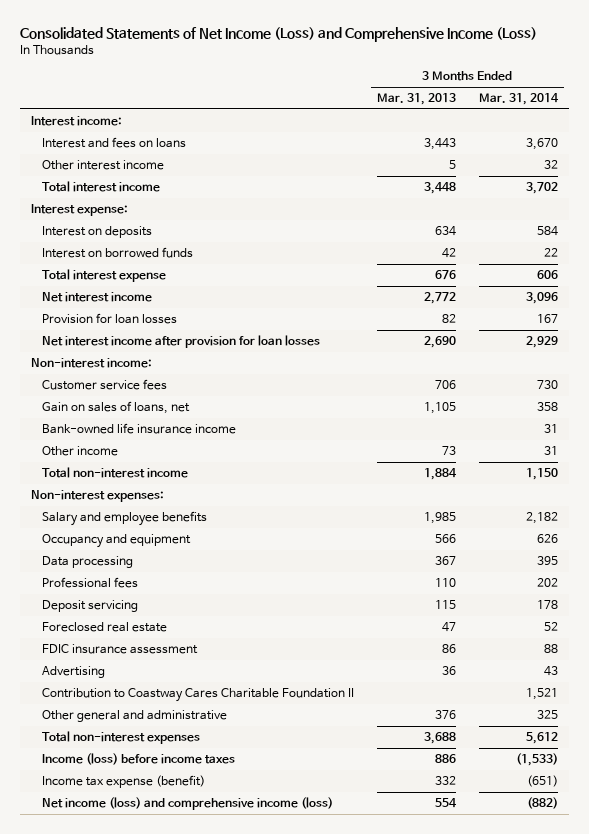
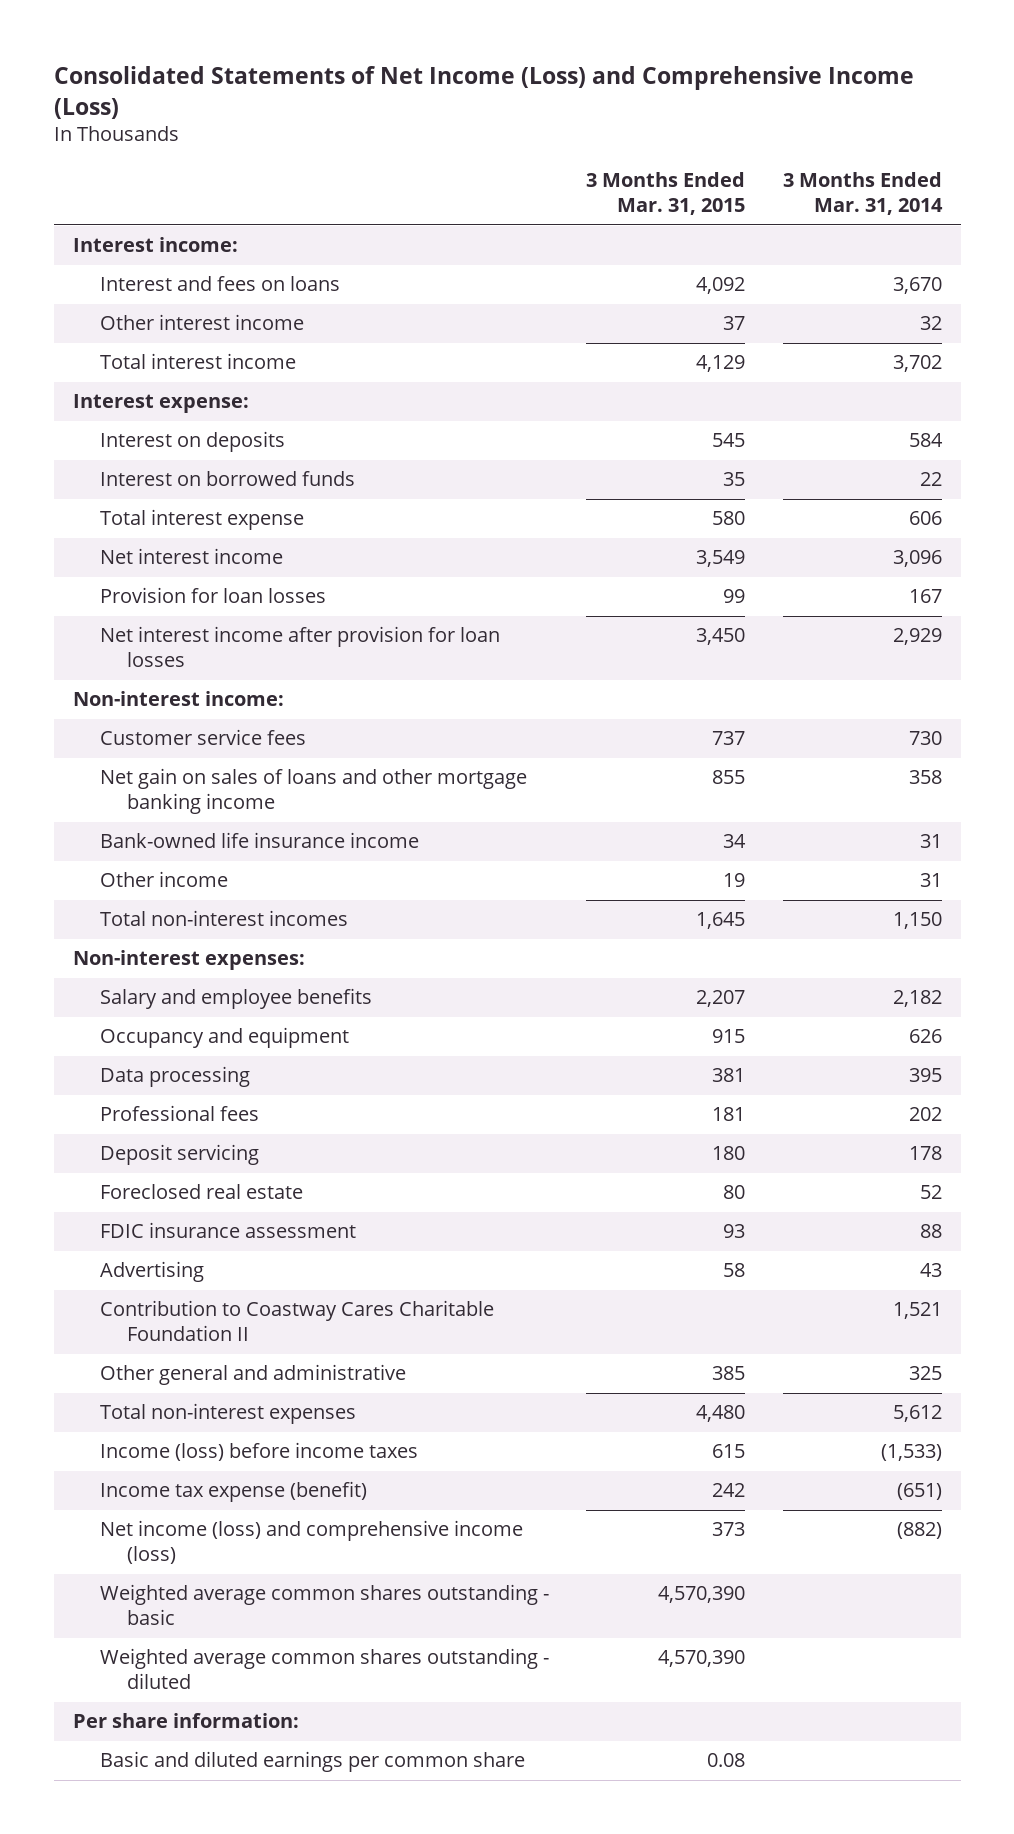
[376,93,456,106] Mar. 31, 2013 -> none
none -> [586,172,746,216] 3 Months Ended Mar. 31, 2015
[41,401,190,415] Gain on sales of loans, net -> [99,768,527,815] Net gain on sales of loans and other mortgage banking income
[41,467,188,479] Total non-interest income -> [99,910,348,927] Total non-interest incomes
none -> [99,1584,549,1626] Weighted average common shares outstanding - basic
none -> [99,1648,549,1690] Weighted average common shares outstanding - diluted
none -> [72,1713,299,1729] Per share information:
none -> [99,1751,525,1773] Basic and diluted earnings per common share

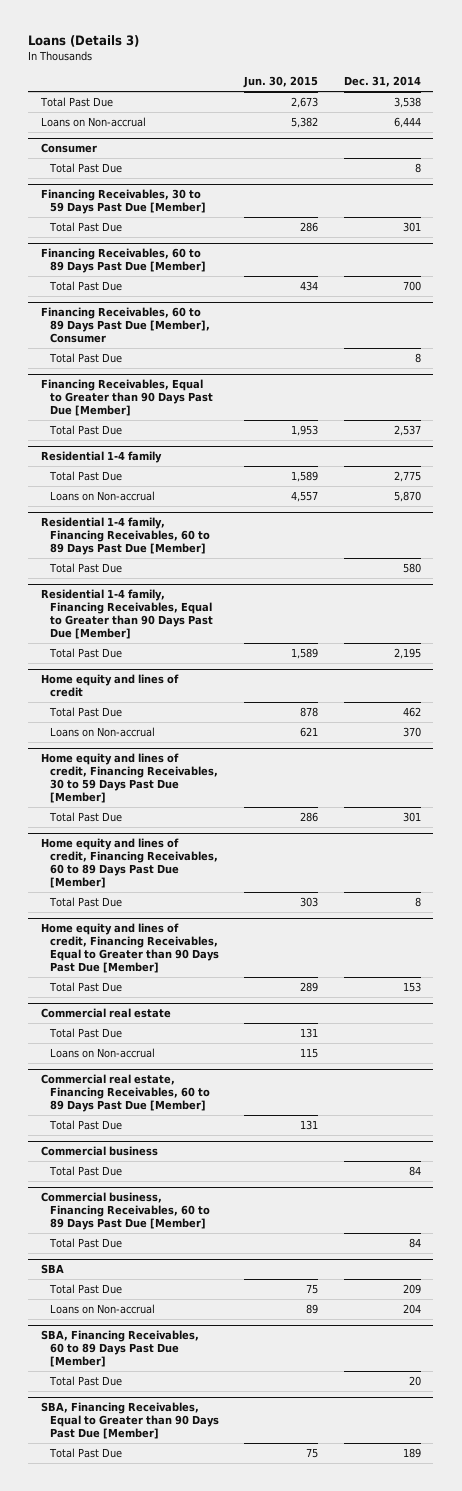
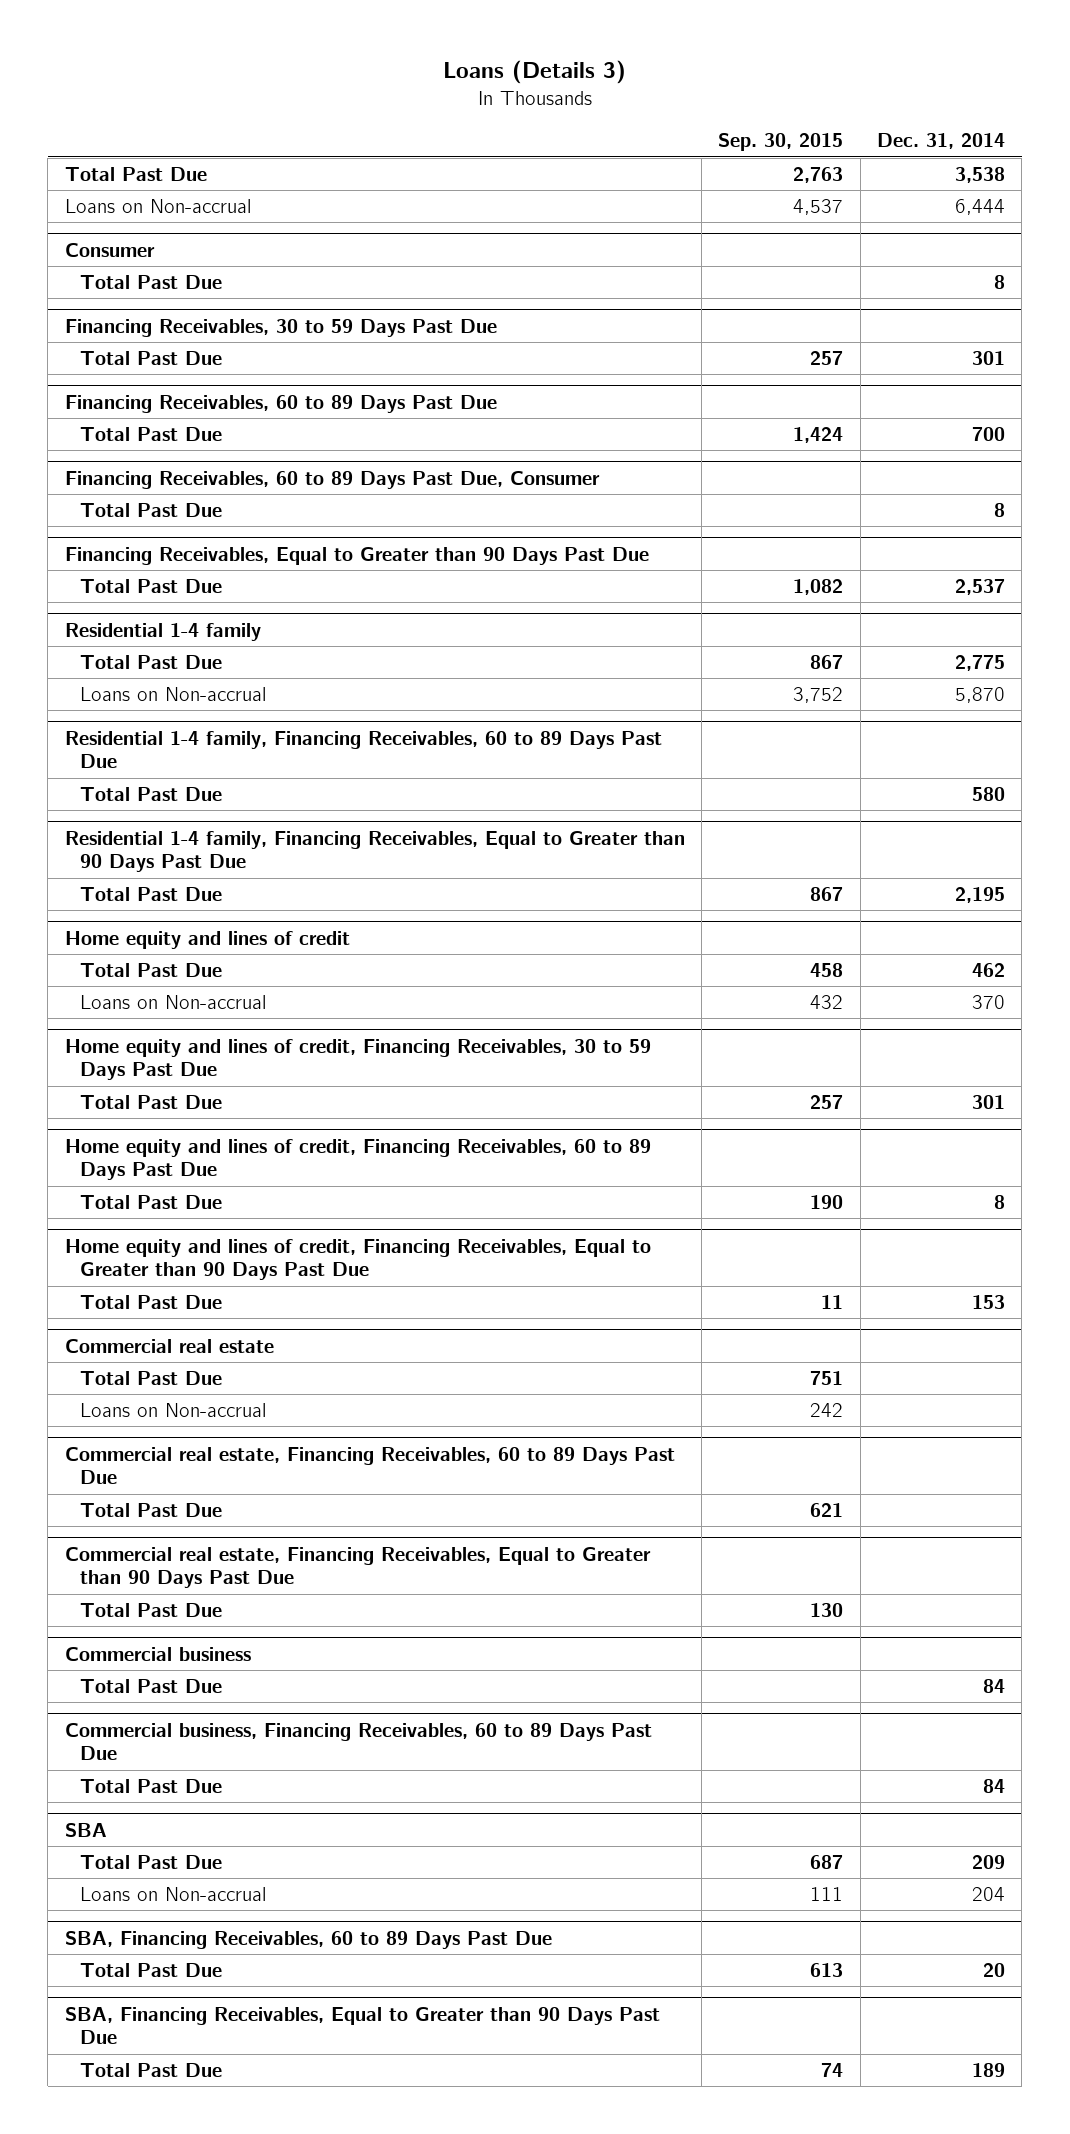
[243,76,319,89] Jun. 30, 2015 -> none
none -> [718,133,844,152] Sep. 30, 2015
[41,189,206,215] Financing Receivables, 30 to 59 Days Past Due [Member] -> [64,318,497,337] Financing Receivables, 30 to 59 Days Past Due
[41,248,206,274] Financing Receivables, 60 to 89 Days Past Due [Member] -> [64,394,497,413] Financing Receivables, 60 to 89 Days Past Due
[41,307,210,344] Financing Receivables, 60 to 89 Days Past Due [Member], Consumer -> [64,470,600,489] Financing Receivables, 60 to 89 Days Past Due, Consumer
[41,379,213,417] Financing Receivables, Equal to Greater than 90 Days Past Due [Member] -> [64,546,649,565] Financing Receivables, Equal to Greater than 90 Days Past Due
[41,517,210,556] Residential 1-4 family, Financing Receivables, 60 to 89 Days Past Due [Member] -> [64,730,662,769] Residential 1-4 family, Financing Receivables, 60 to 89 Days Past Due
[41,589,213,639] Residential 1-4 family, Financing Receivables, Equal to Greater than 90 Days Past Due [Member] -> [64,830,685,873] Residential 1-4 family, Financing Receivables, Equal to Greater than 90 Days Past Due
[41,753,218,803] Home equity and lines of credit, Financing Receivables, 30 to 59 Days Past Due [Member] -> [64,1038,651,1081] Home equity and lines of credit, Financing Receivables, 30 to 59 Days Past Due
[41,838,218,888] Home equity and lines of credit, Financing Receivables, 60 to 89 Days Past Due [Member] -> [64,1138,651,1181] Home equity and lines of credit, Financing Receivables, 60 to 89 Days Past Due
[41,923,219,973] Home equity and lines of credit, Financing Receivables, Equal to Greater than 90 Days Past Due [Member] -> [64,1238,651,1281] Home equity and lines of credit, Financing Receivables, Equal to Greater than 90 Days Past Due
[41,1074,210,1113] Commercial real estate, Financing Receivables, 60 to 89 Days Past Due [Member] -> [64,1446,675,1485] Commercial real estate, Financing Receivables, 60 to 89 Days Past Due
none -> [64,1546,651,1589] Commercial real estate, Financing Receivables, Equal to Greater than 90 Days Past Due
none -> [79,1602,222,1617] Total Past Due
[41,1192,210,1231] Commercial business, Financing Receivables, 60 to 89 Days Past Due [Member] -> [64,1722,652,1761] Commercial business, Financing Receivables, 60 to 89 Days Past Due
[41,1330,200,1368] SBA, Financing Receivables, 60 to 89 Days Past Due [Member] -> [64,1930,552,1949] SBA, Financing Receivables, 60 to 89 Days Past Due
[41,1402,219,1440] SBA, Financing Receivables, Equal to Greater than 90 Days Past Due [Member] -> [64,2006,660,2045] SBA, Financing Receivables, Equal to Greater than 90 Days Past Due

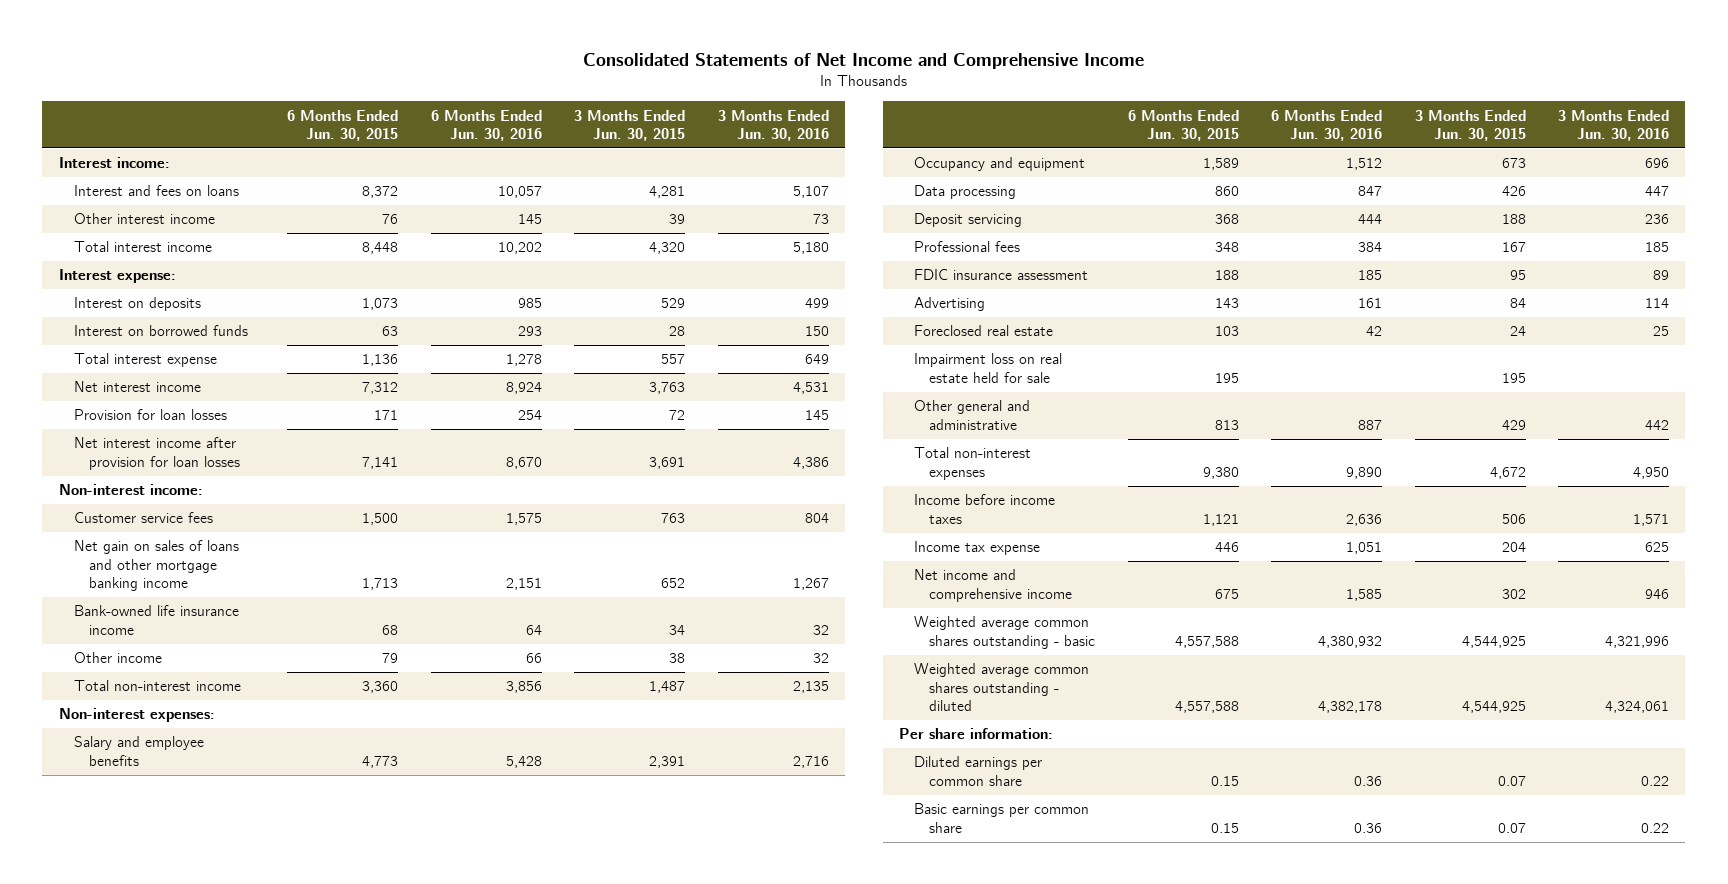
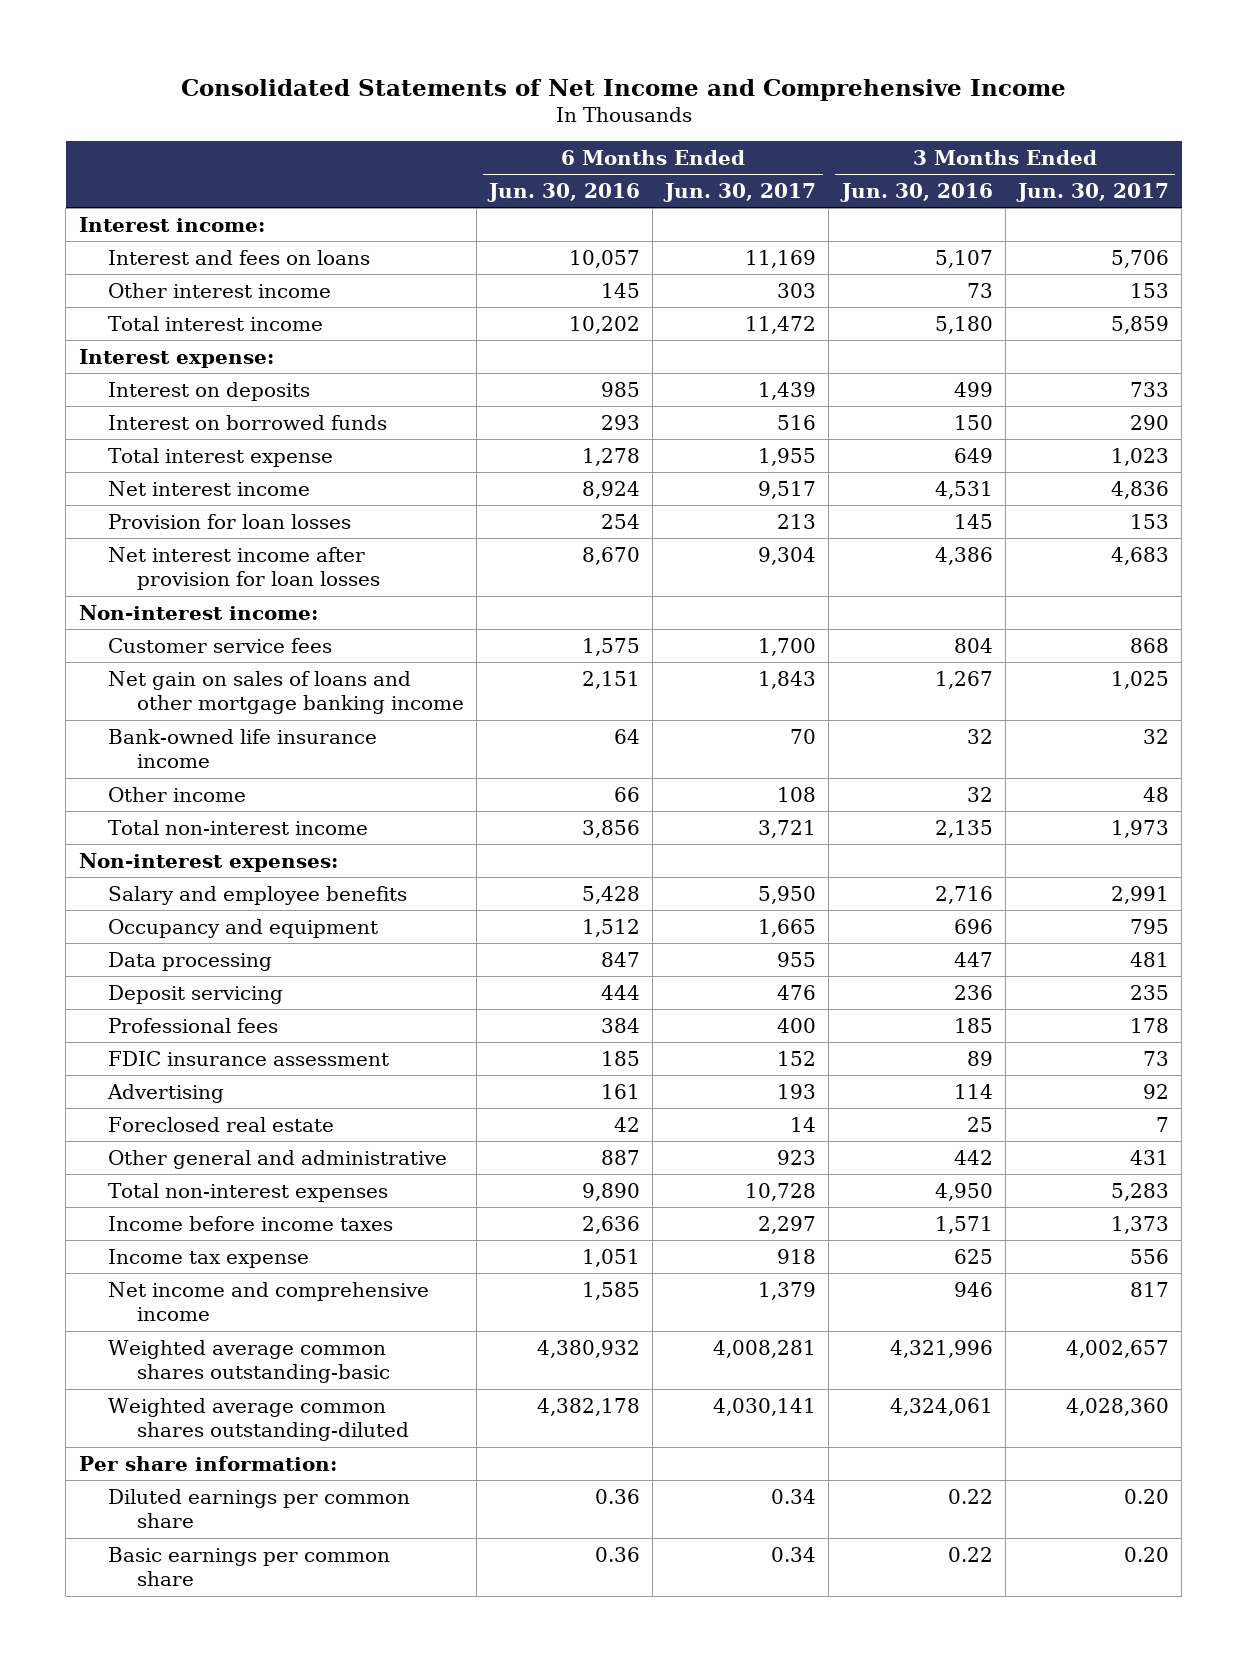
[287,109,399,142] 6 Months Ended Jun. 30, 2015 -> none
[574,109,686,142] 3 Months Ended Jun. 30, 2015 -> none
none -> [663,182,817,202] Jun. 30, 2017
none -> [1015,182,1169,202] Jun. 30, 2017
[914,353,1063,383] Impairment loss on real estate held for sale -> none
[914,616,1096,649] Weighted average common shares outstanding - basic -> [107,1339,390,1384] Weighted average common shares outstanding-basic
[914,663,1090,712] Weighted average common shares outstanding - diluted -> [107,1397,409,1442] Weighted average common shares outstanding-diluted

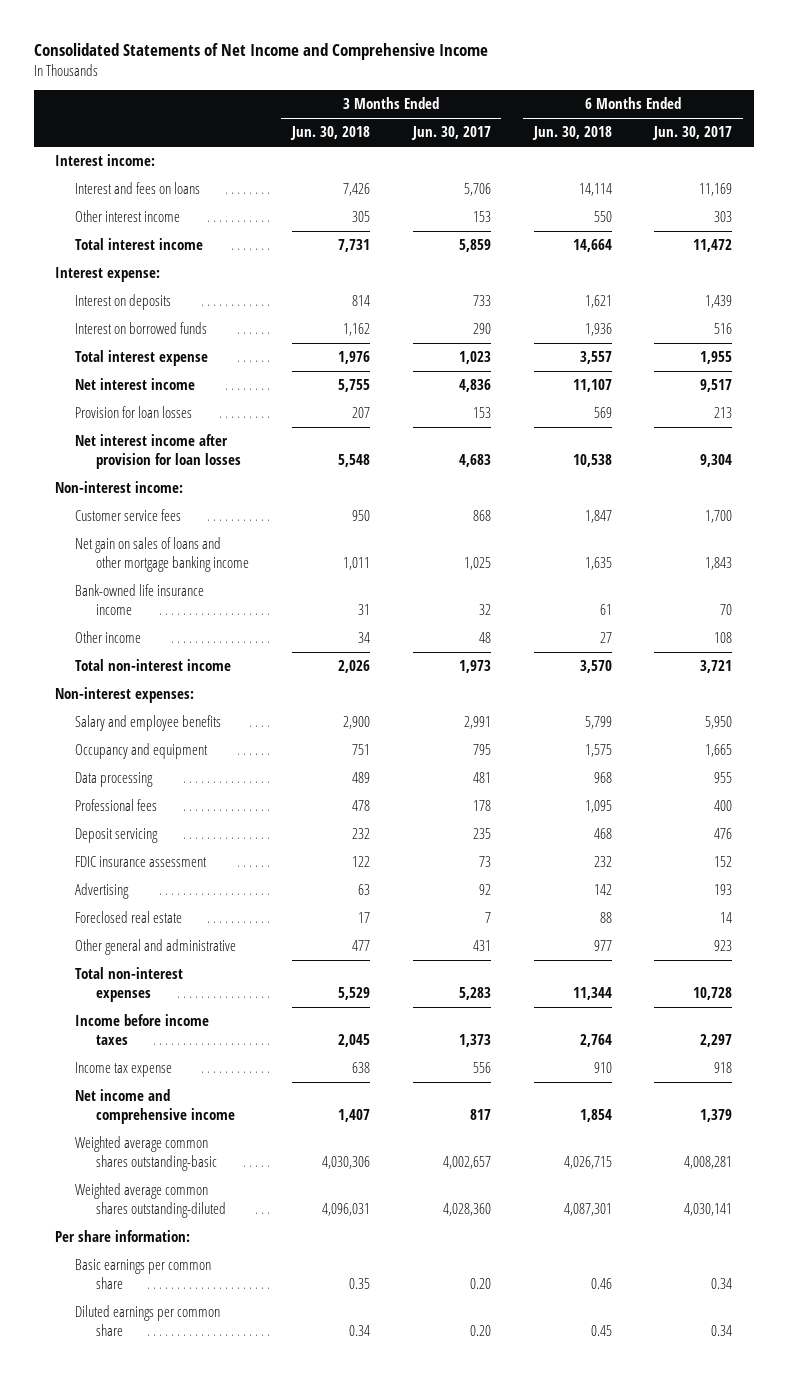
[486,182,640,202] Jun. 30, 2016 -> none
[839,182,993,202] Jun. 30, 2016 -> none
none -> [289,126,370,141] Jun. 30, 2018
none -> [531,126,612,141] Jun. 30, 2018
[107,984,283,1004] Deposit servicing -> [75,828,159,844] Deposit servicing
[107,1488,410,1529] Diluted earnings per common share -> [75,1305,221,1336] Diluted earnings per common share

